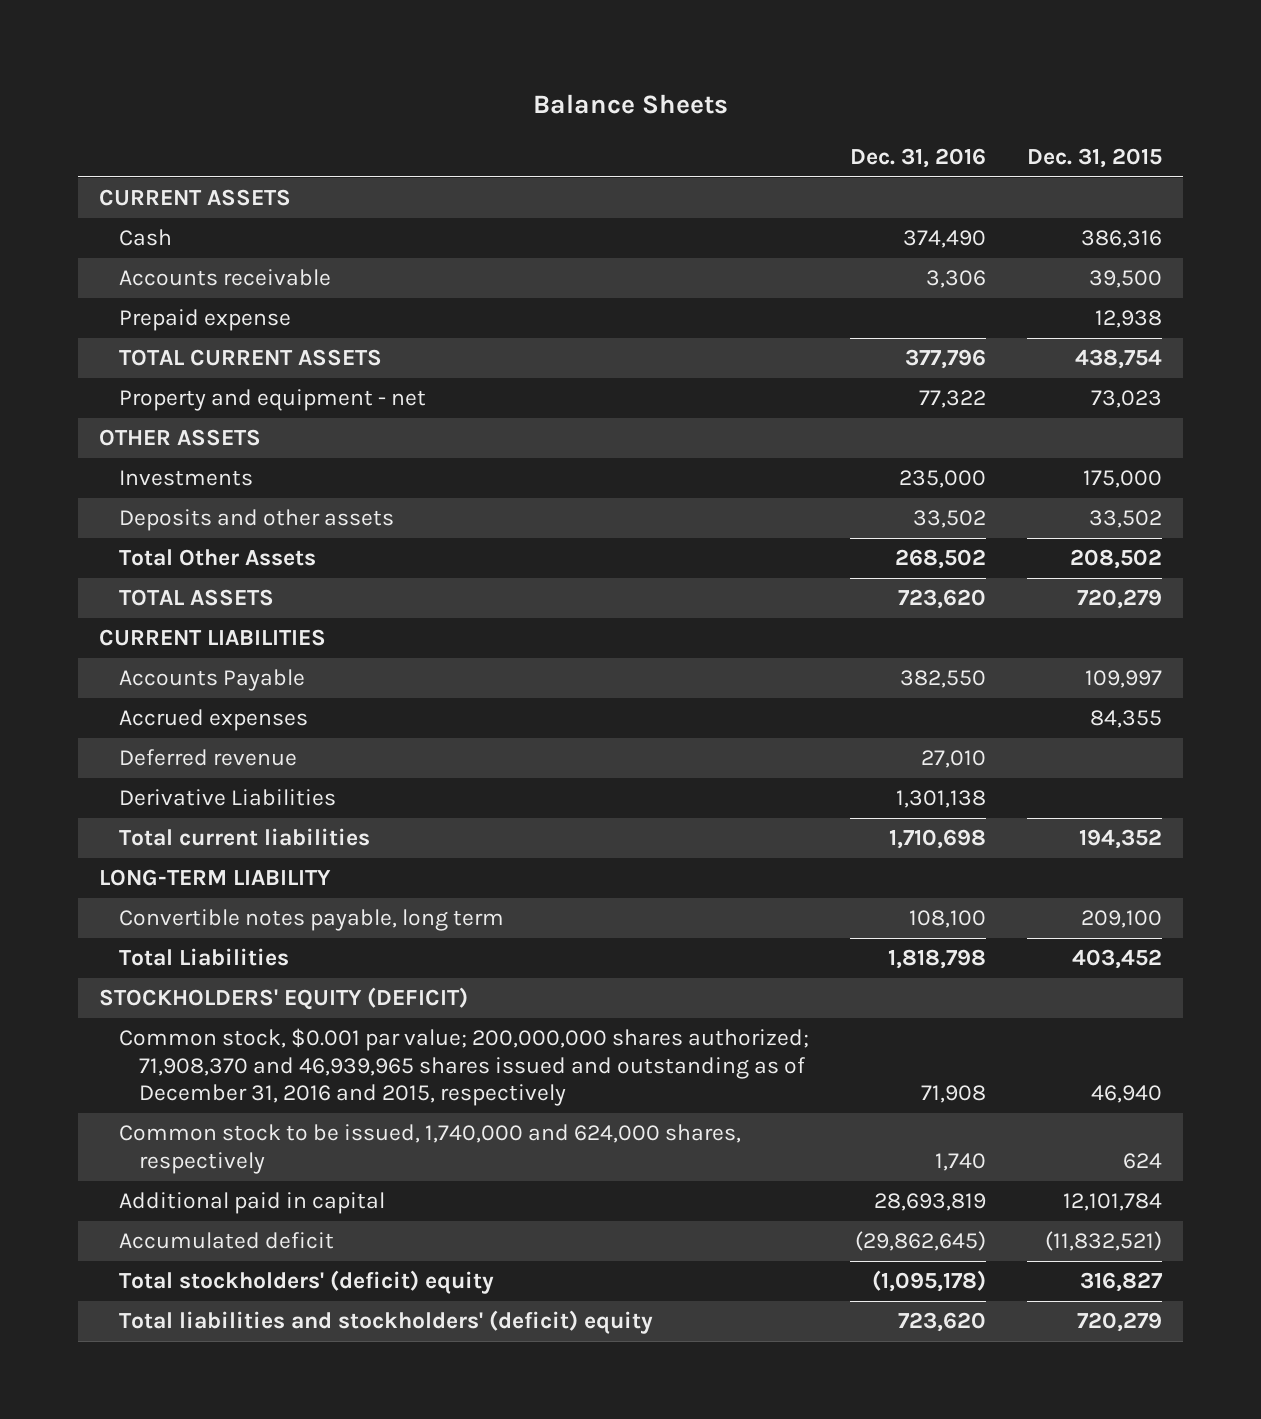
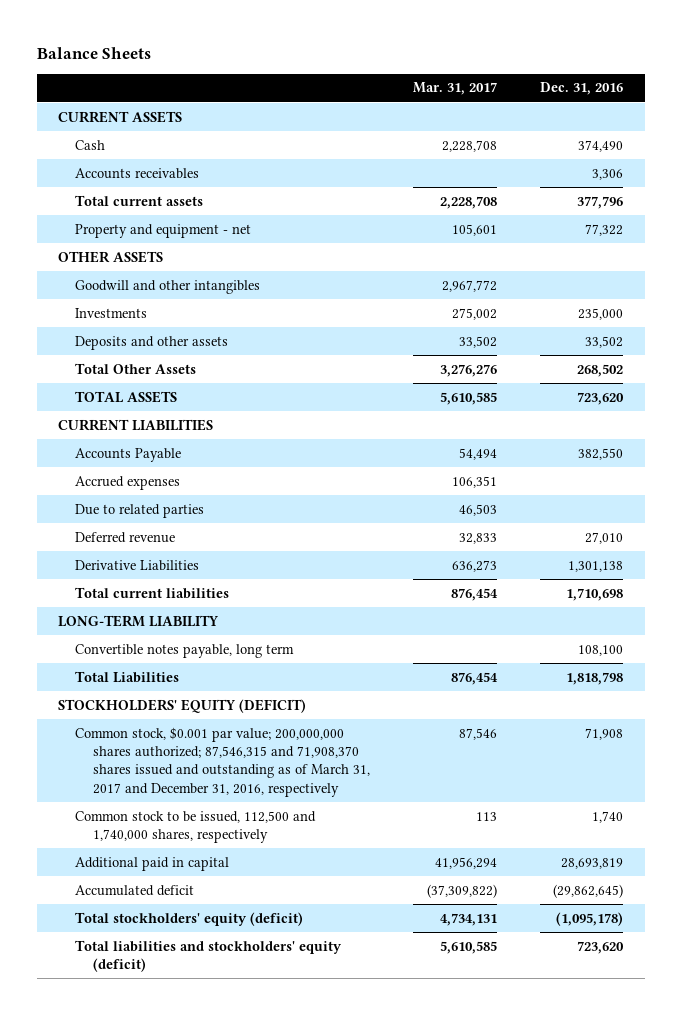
[1027,147,1163,168] Dec. 31, 2015 -> none
none -> [412,82,497,96] Mar. 31, 2017
[118,309,291,332] Prepaid expense -> none
[118,269,331,287] Accounts receivable -> [75,167,200,179] Accounts receivables
[118,349,382,367] TOTAL CURRENT ASSETS -> [75,194,204,206] Total current assets
none -> [75,279,261,294] Goodwill and other intangibles
none -> [75,503,205,518] Due to related parties
[118,1028,809,1106] Common stock, $0.001 par value; 200,000,000 shares authorized; 71,908,370 and 46,939,965 shares issued and outstanding as of December 31, 2016 and 2015, respectively -> [75,726,370,797] Common stock, $0.001 par value; 200,000,000 shares authorized; 87,546,315 and 71,908,370 shares issued and outstanding as of March 31, 2017 and December 31, 2016, respectively
[118,1124,741,1174] Common stock to be issued, 1,740,000 and 624,000 shares, respectively -> [75,810,317,844] Common stock to be issued, 112,500 and 1,740,000 shares, respectively
[118,1270,494,1295] Total stockholders' (deficit) equity -> [75,911,304,926] Total stockholders' equity (deficit)
[118,1310,653,1335] Total liabilities and stockholders' (deficit) equity -> [75,939,343,973] Total liabilities and stockholders' equity (deficit)

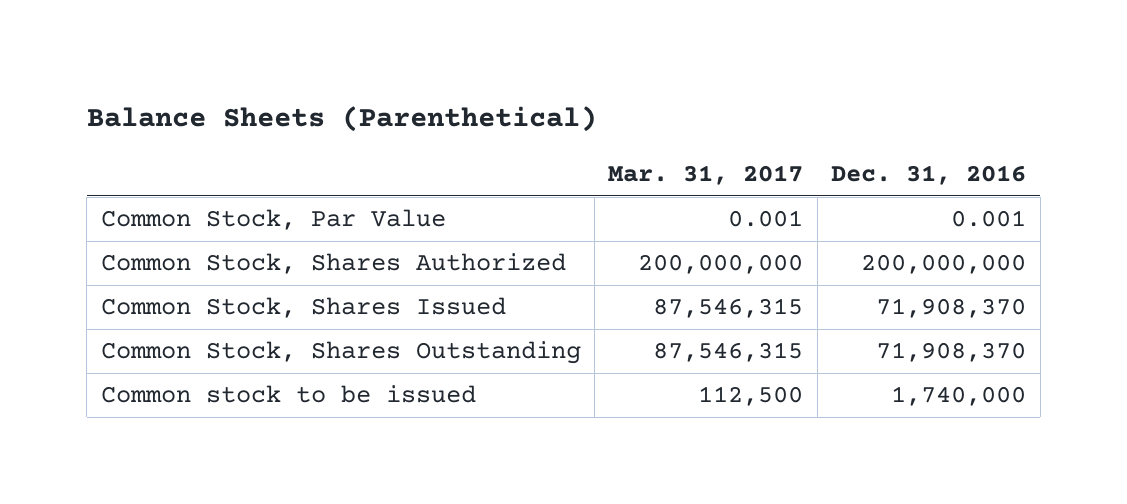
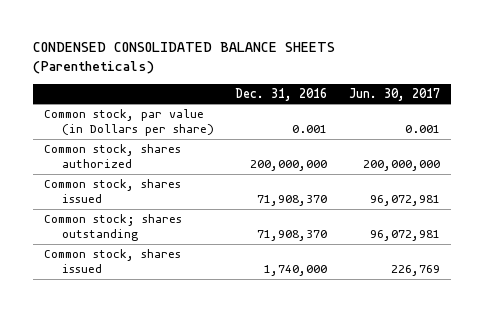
[86,106,597,133] Balance Sheets (Parenthetical) -> [33,42,336,75] CONDENSED CONSOLIDATED BALANCE SHEETS (Parentheticals)
[608,164,804,185] Mar. 31, 2017 -> none
none -> [348,87,440,101] Jun. 30, 2017
[100,209,446,231] Common Stock, Par Value -> [43,109,214,137] Common stock, par value (in Dollars per share)
[100,253,566,275] Common Stock, Shares Authorized -> [43,144,181,169] Common stock, shares authorized
[100,297,506,319] Common Stock, Shares Issued -> [43,179,181,204] Common stock, shares issued
[100,341,581,365] Common Stock, Shares Outstanding -> [43,214,182,242] Common stock; shares outstanding
[100,385,476,404] Common stock to be issued -> [43,249,181,274] Common stock, shares issued

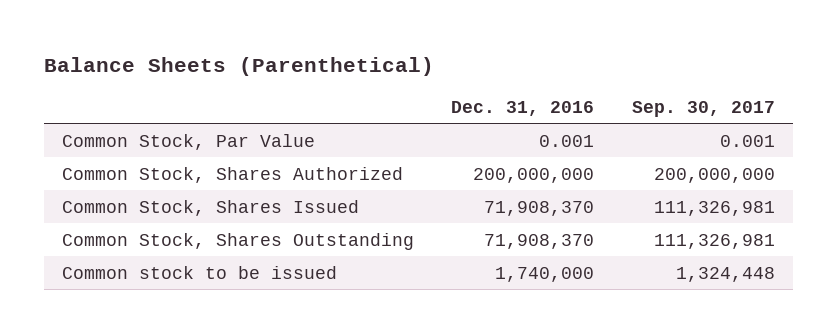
[33,42,336,75] CONDENSED CONSOLIDATED BALANCE SHEETS (Parentheticals) -> [43,56,434,76] Balance Sheets (Parenthetical)
[348,87,440,101] Jun. 30, 2017 -> none
none -> [631,100,775,117] Sep. 30, 2017
[43,109,214,137] Common stock, par value (in Dollars per share) -> [62,133,316,150] Common Stock, Par Value
[43,144,181,169] Common stock, shares authorized -> [62,166,404,183] Common Stock, Shares Authorized
[43,179,181,204] Common stock, shares issued -> [62,199,360,216] Common Stock, Shares Issued
[43,214,182,242] Common stock; shares outstanding -> [62,232,415,250] Common Stock, Shares Outstanding
[43,249,181,274] Common stock, shares issued -> [62,265,338,279] Common stock to be issued

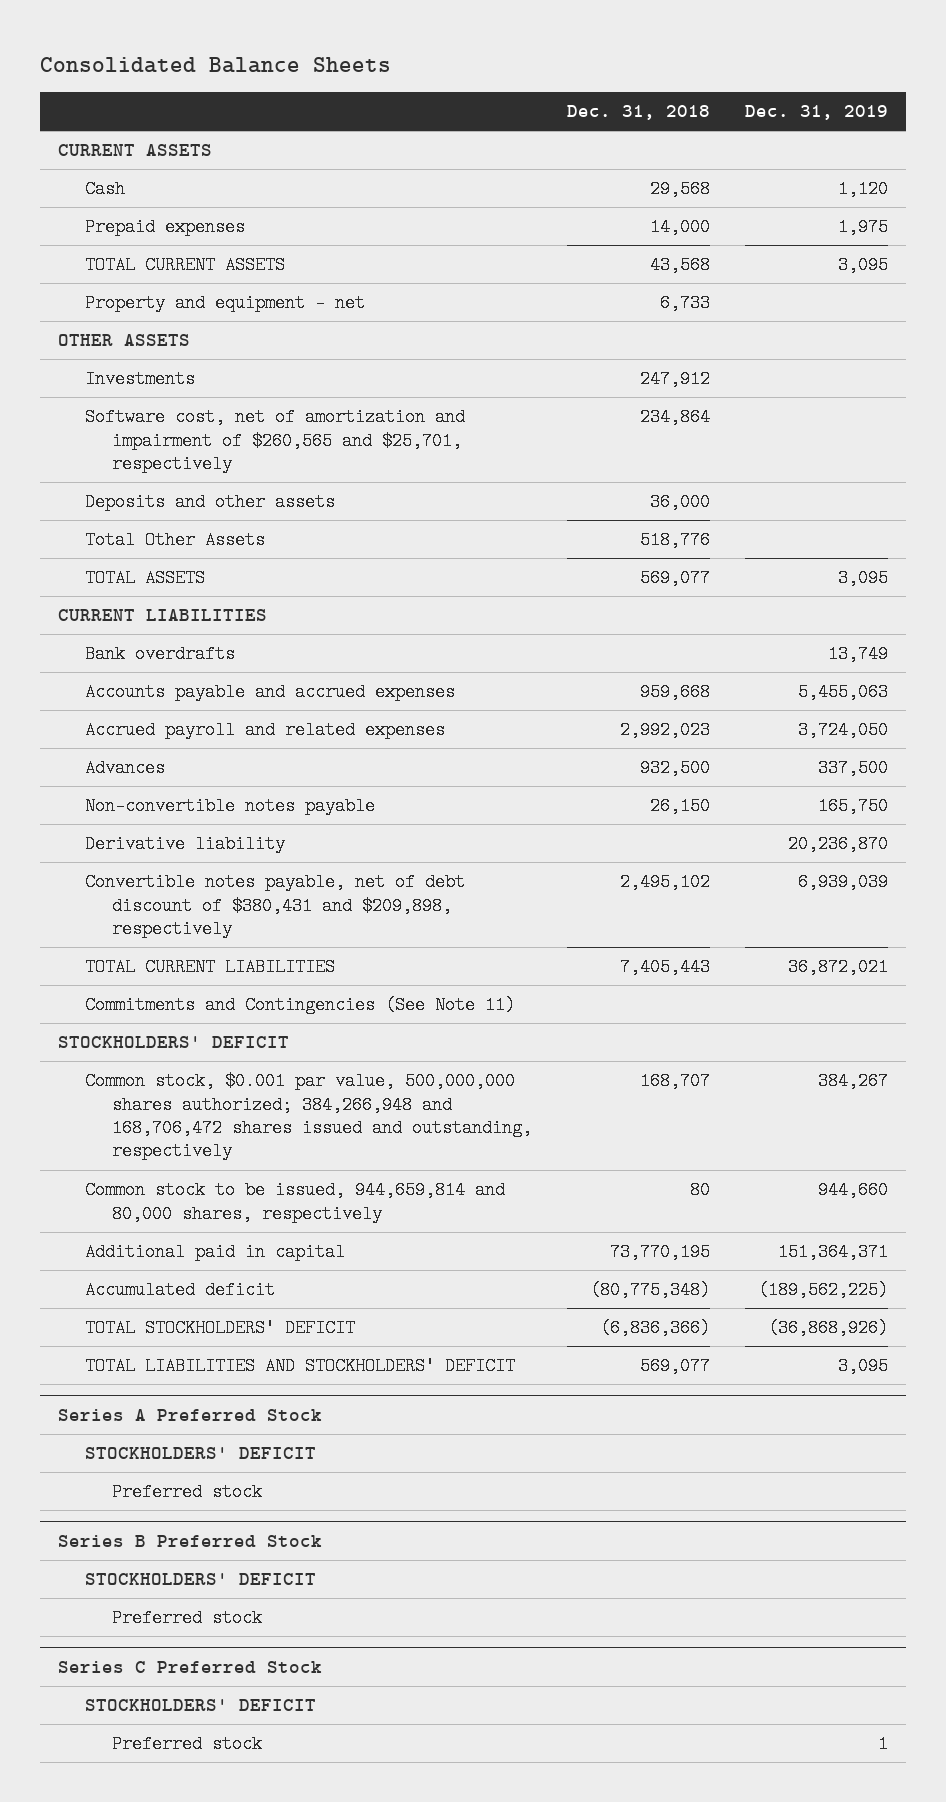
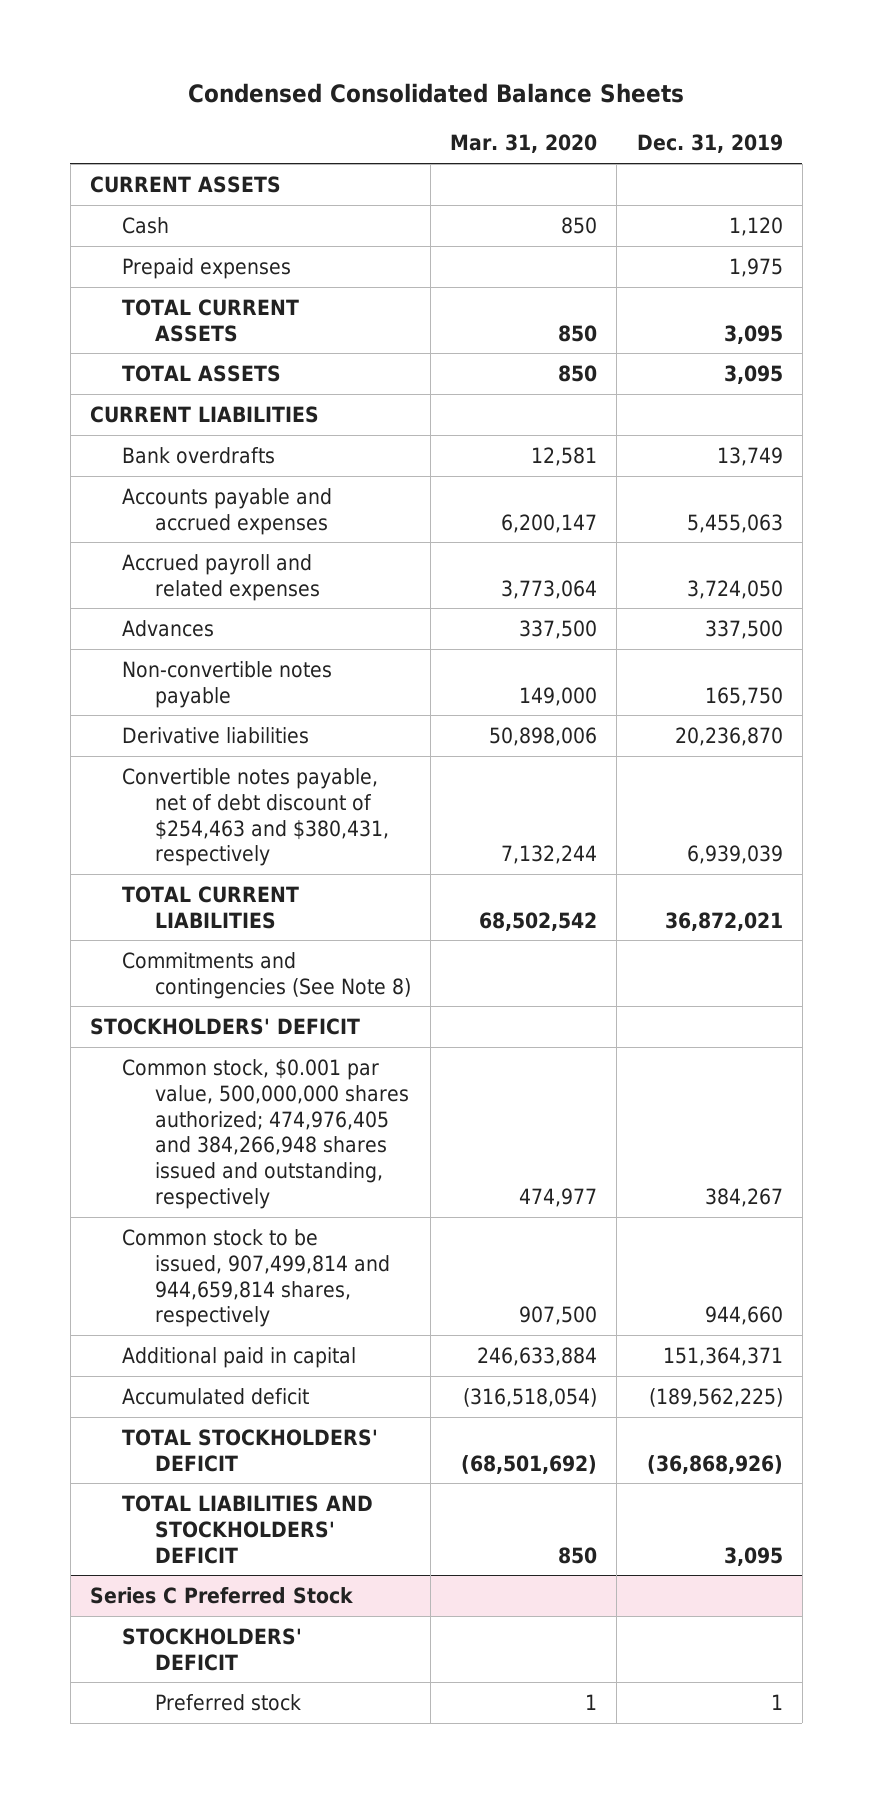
[40,56,392,73] Consolidated Balance Sheets -> [188,83,685,104] Condensed Consolidated Balance Sheets
[567,105,711,121] Dec. 31, 2018 -> none
none -> [450,134,598,154] Mar. 31, 2020
[85,294,366,313] Property and equipment - net -> none
[57,334,190,347] OTHER ASSETS -> none
[85,370,196,389] Investments -> none
[85,408,466,474] Software cost, net of amortization and impairment of $260,565 and $25,701, respectively -> none
[85,493,336,512] Deposits and other assets -> none
[85,531,266,550] Total Other Assets -> none
[85,835,286,854] Derivative liability -> [122,726,310,744] Derivative liabilities
[85,873,466,939] Convertible notes payable, net of debt discount of $380,431 and $209,898, respectively -> [122,767,389,867] Convertible notes payable, net of debt discount of $254,463 and $380,431, respectively
[85,996,516,1015] Commitments and Contingencies (See Note 11) -> [122,951,411,999] Commitments and contingencies (See Note 8)
[85,1072,533,1161] Common stock, $0.001 par value, 500,000,000 shares authorized; 384,266,948 and 168,706,472 shares issued and outstanding, respectively -> [122,1058,409,1210] Common stock, $0.001 par value, 500,000,000 shares authorized; 474,976,405 and 384,266,948 shares issued and outstanding, respectively
[85,1181,506,1223] Common stock to be issued, 944,659,814 and 80,000 shares, respectively -> [122,1228,390,1328] Common stock to be issued, 907,499,814 and 944,659,814 shares, respectively
[57,1409,322,1422] Series A Preferred Stock -> none
[85,1447,317,1460] STOCKHOLDERS' DEFICIT -> none
[112,1483,263,1502] Preferred stock -> none
[57,1535,322,1548] Series B Preferred Stock -> none
[85,1573,317,1586] STOCKHOLDERS' DEFICIT -> none
[112,1609,263,1628] Preferred stock -> none

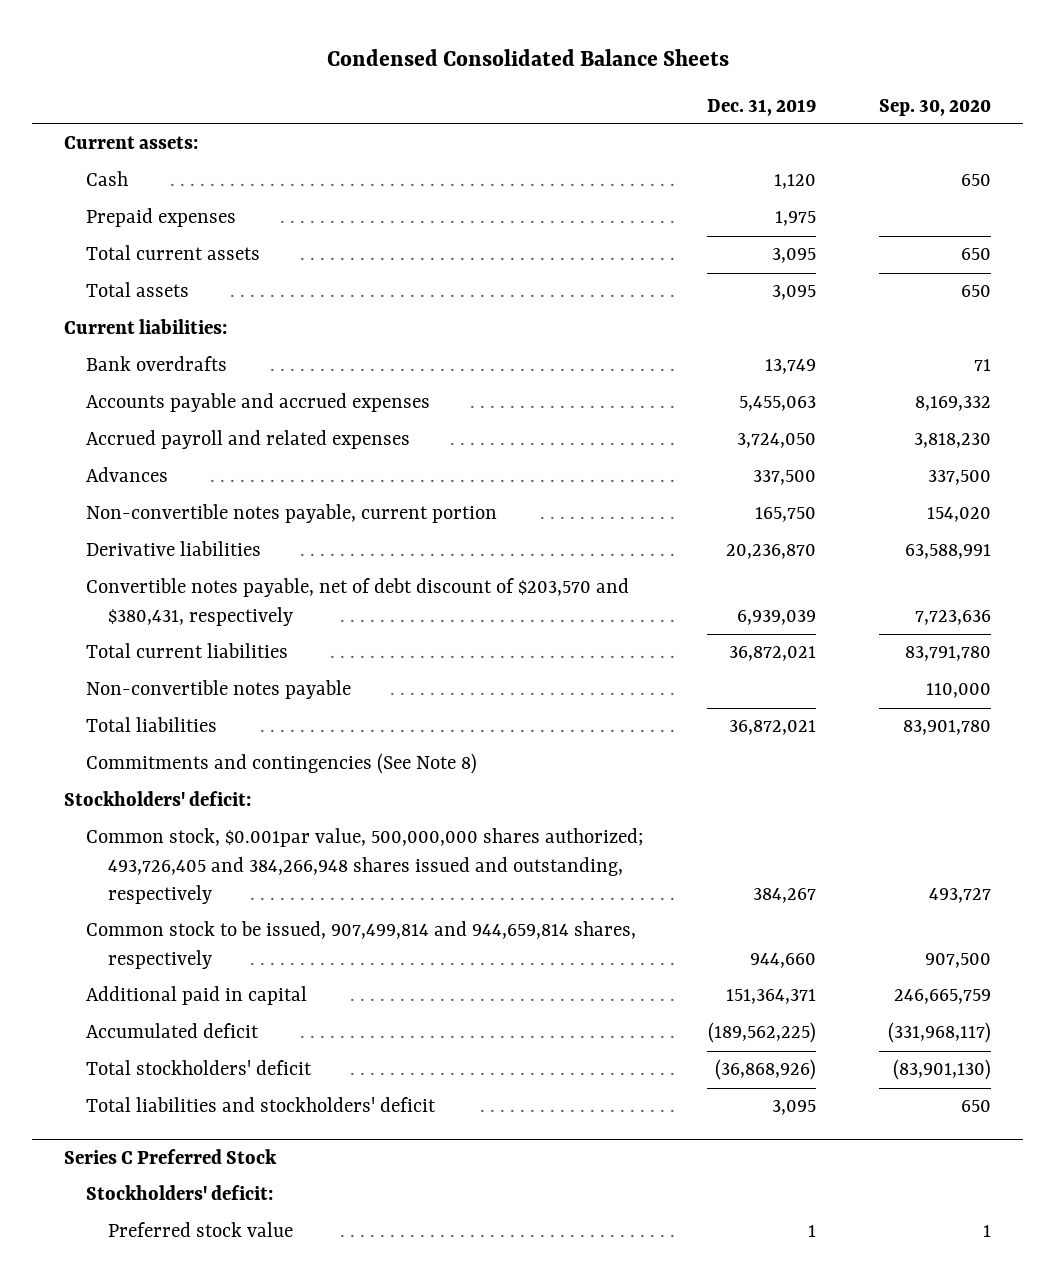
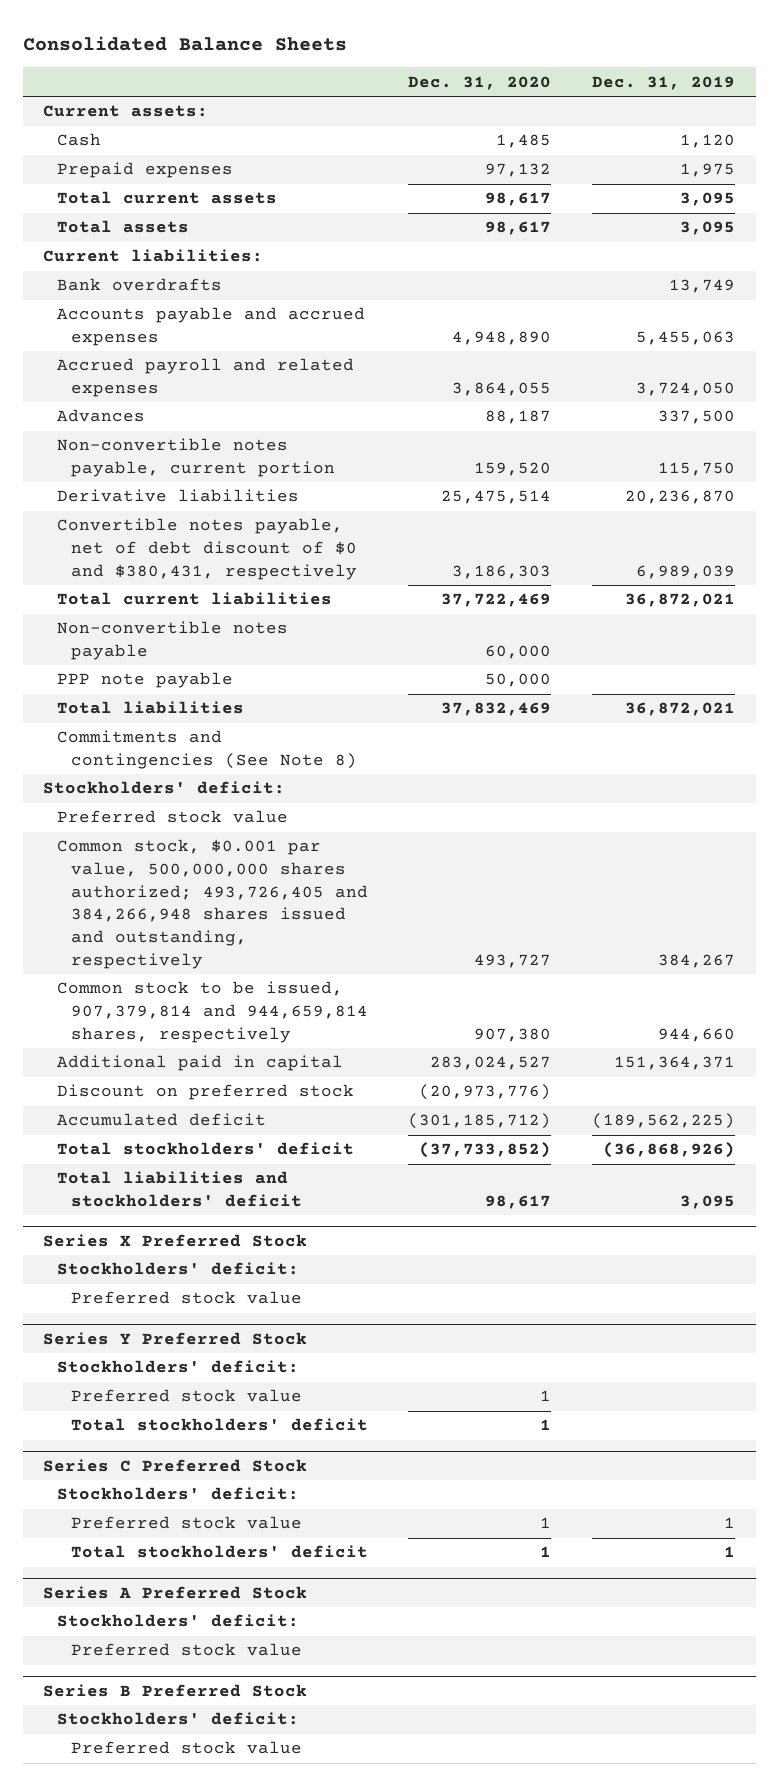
[326,48,729,66] Condensed Consolidated Balance Sheets -> [22,35,347,51] Consolidated Balance Sheets
[879,98,992,116] Sep. 30, 2020 -> none
none -> [408,75,552,90] Dec. 31, 2020
[754,507,816,523] 165,750 -> [658,462,736,477] 115,750
[85,578,629,626] Convertible notes payable, net of debt discount of $203,570 and $380,431, respectively -> [56,518,357,580] Convertible notes payable, net of debt discount of $0 and $380,431, respectively
[736,609,816,625] 6,939,039 -> [636,564,736,579] 6,989,039
none -> [56,672,233,689] PPP note payable
none -> [56,810,288,824] Preferred stock value
[85,828,643,904] Common stock, $0.001par value, 500,000,000 shares authorized; 493,726,405 and 384,266,948 shares issued and outstanding, respectively -> [56,839,368,969] Common stock, $0.001 par value, 500,000,000 shares authorized; 493,726,405 and 384,266,948 shares issued and outstanding, respectively
[85,921,636,969] Common stock to be issued, 907,499,814 and 944,659,814 shares, respectively -> [56,981,368,1043] Common stock to be issued, 907,379,814 and 944,659,814 shares, respectively
none -> [56,1084,354,1101] Discount on preferred stock
none -> [43,1233,308,1247] Series X Preferred Stock
none -> [56,1262,299,1276] Stockholders' deficit:
none -> [70,1291,302,1305] Preferred stock value
none -> [43,1331,308,1345] Series Y Preferred Stock
none -> [56,1360,299,1374] Stockholders' deficit:
none -> [70,1389,302,1403] Preferred stock value
none -> [70,1418,368,1432] Total stockholders' deficit
none -> [70,1545,368,1559] Total stockholders' deficit
none -> [43,1585,308,1599] Series A Preferred Stock
none -> [56,1614,299,1628] Stockholders' deficit:
none -> [70,1643,302,1657] Preferred stock value
none -> [43,1683,308,1697] Series B Preferred Stock
none -> [56,1712,299,1726] Stockholders' deficit:
none -> [70,1741,302,1755] Preferred stock value

